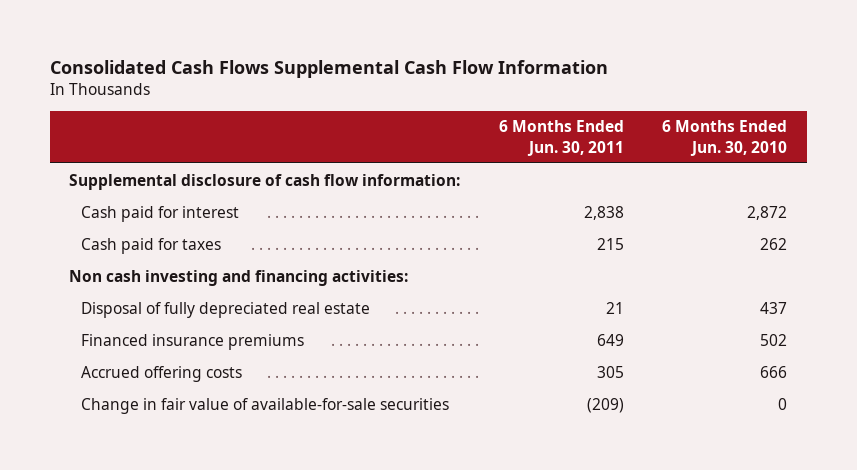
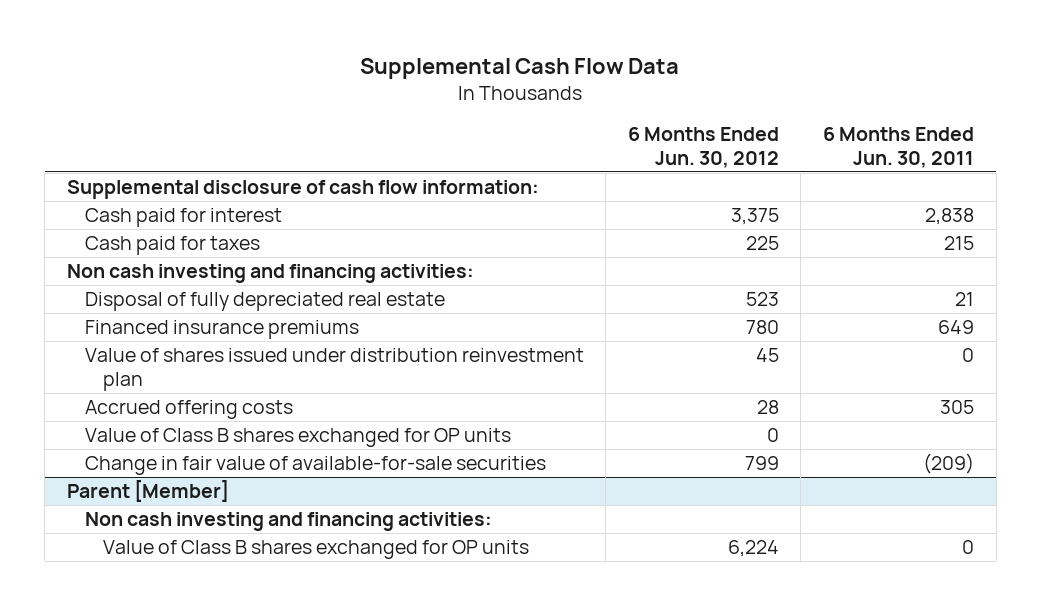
[49,60,608,79] Consolidated Cash Flows Supplemental Cash Flow Information -> [360,58,680,80] Supplemental Cash Flow Data
[662,120,788,156] 6 Months Ended Jun. 30, 2010 -> none
none -> [627,127,779,168] 6 Months Ended Jun. 30, 2012
none -> [84,348,584,391] Value of shares issued under distribution reinvestment plan
none -> [84,428,511,448] Value of Class B shares exchanged for OP units
none -> [66,480,229,503] Parent [Member]
none -> [84,512,492,532] Non cash investing and financing activities:
none -> [103,540,530,560] Value of Class B shares exchanged for OP units

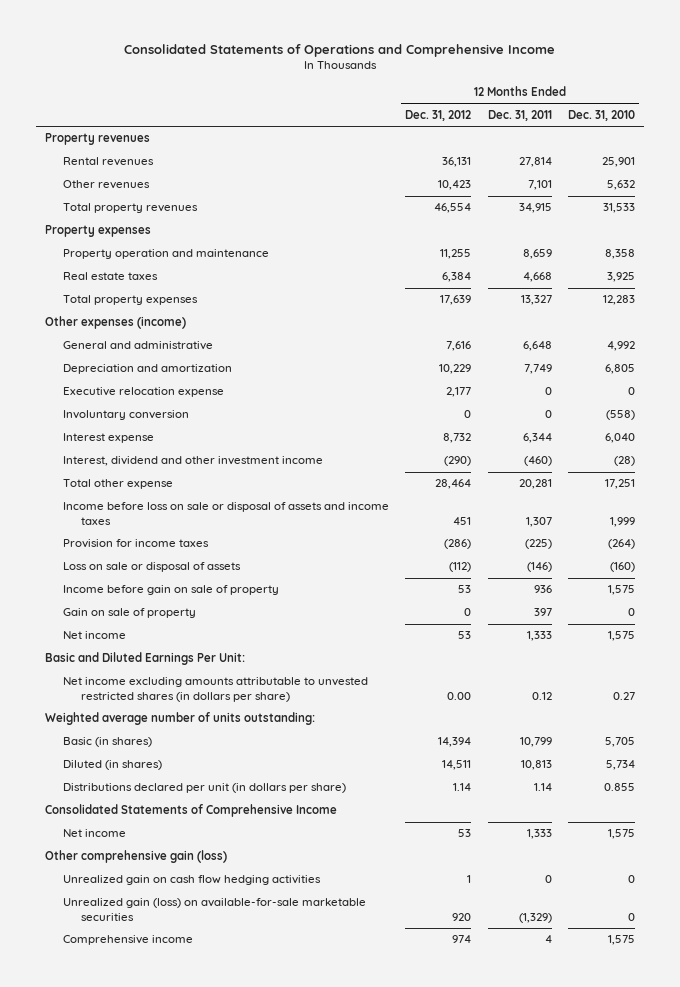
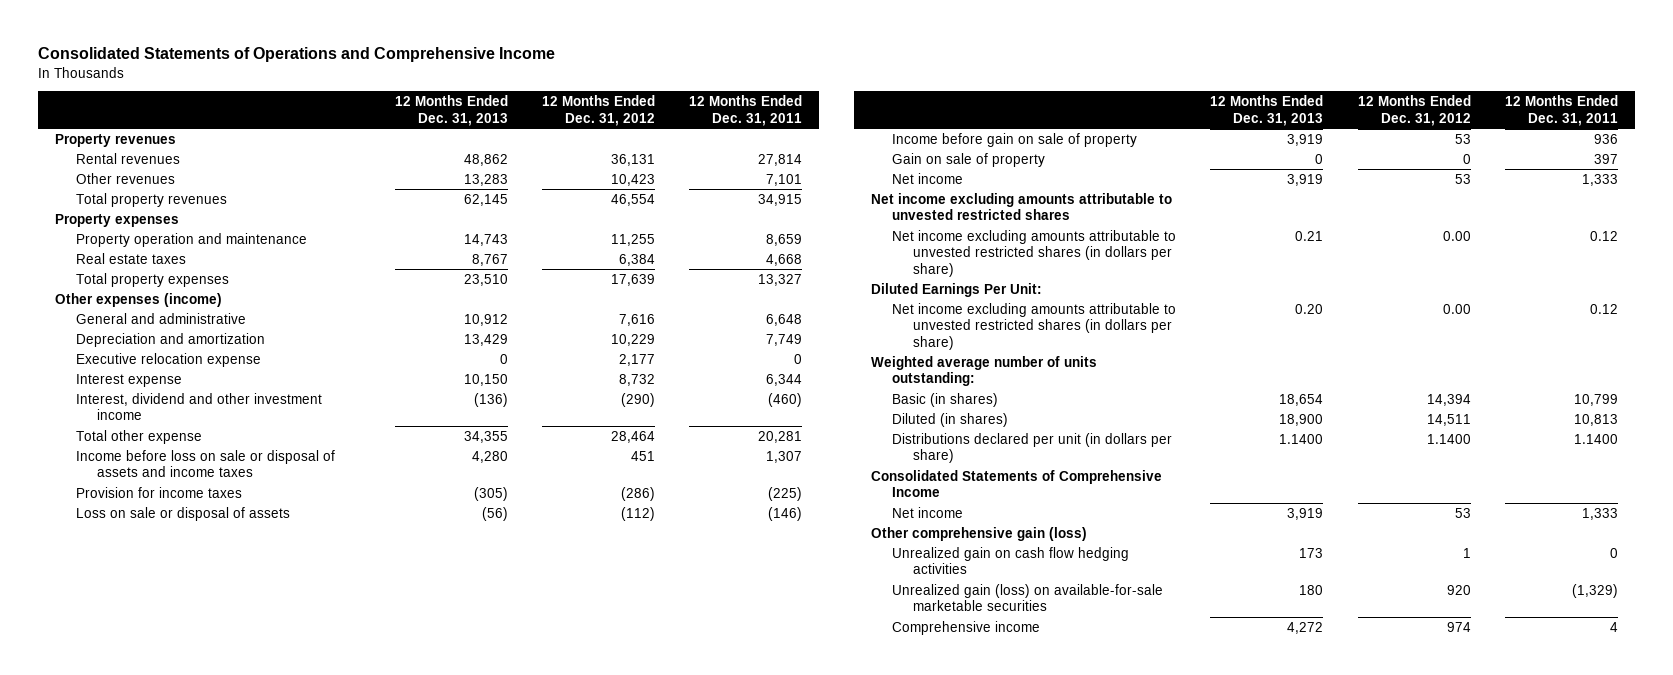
[568,109,636,121] Dec. 31, 2010 -> none
none -> [394,95,508,126] 12 Months Ended Dec. 31, 2013
[62,410,189,421] Involuntary conversion -> none
[44,652,245,666] Basic and Diluted Earnings Per Unit: -> none
none -> [870,192,1172,221] Net income excluding amounts attributable to unvested restricted shares
none -> [870,282,1042,297] Diluted Earnings Per Unit:
none -> [892,302,1177,350] Net income excluding amounts attributable to unvested restricted shares (in dollars per share)
[453,783,472,792] 1.14 -> [1426,433,1471,444] 1.1400
[533,783,552,792] 1.14 -> [1573,433,1618,444] 1.1400

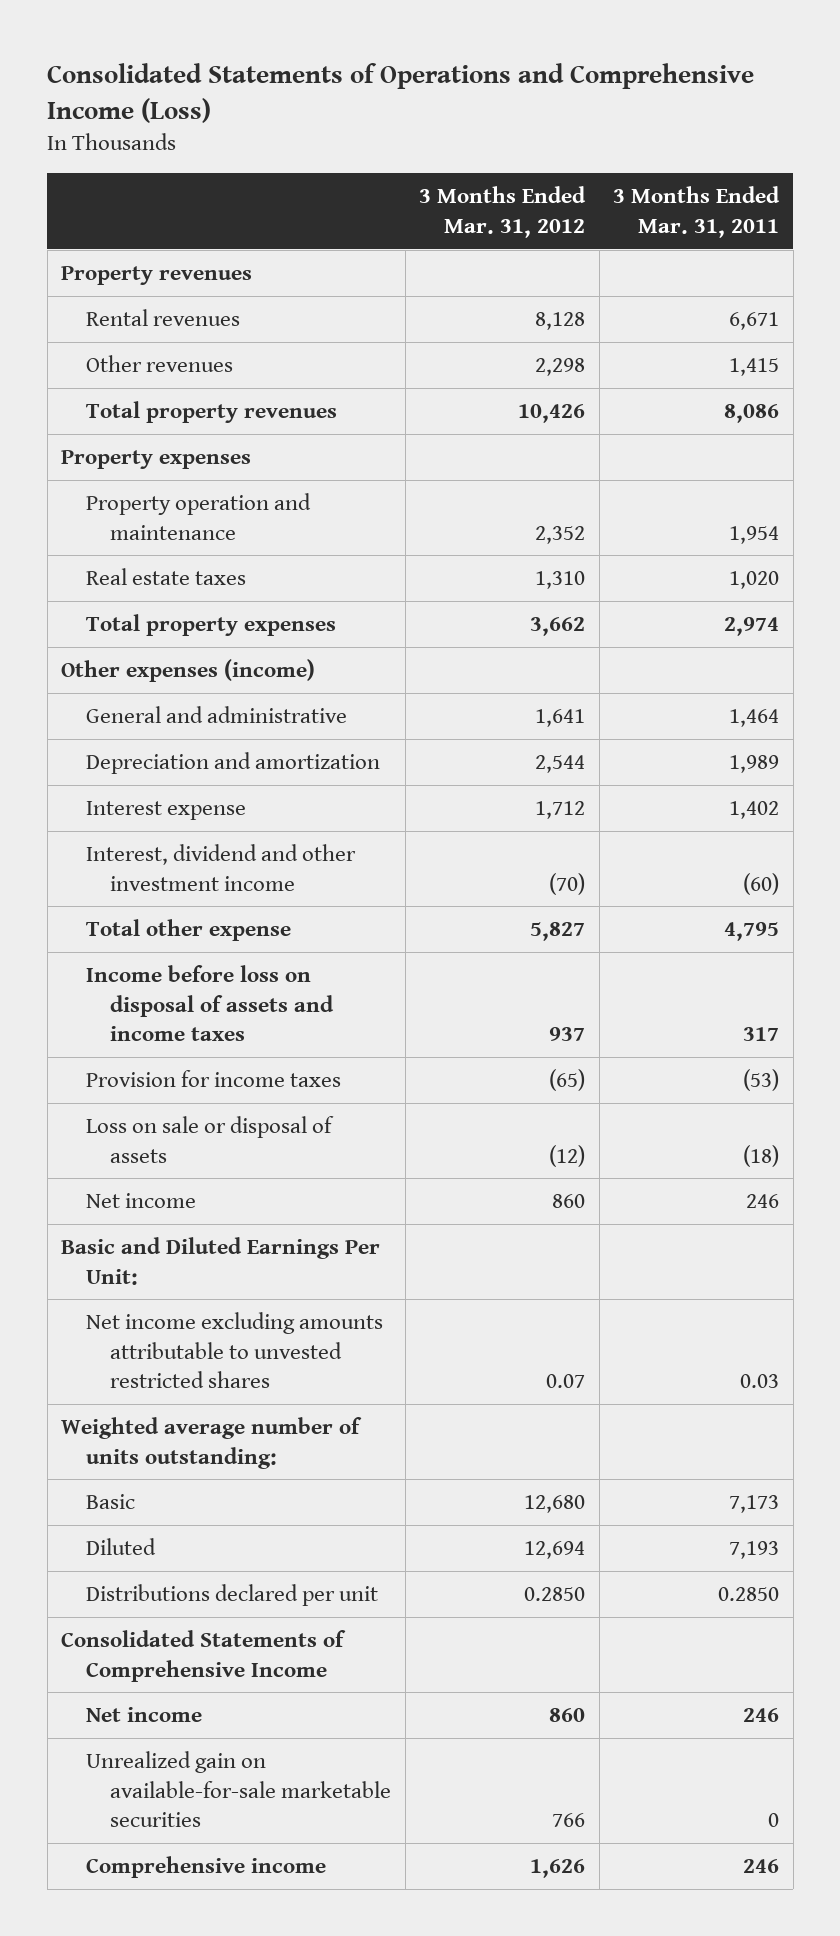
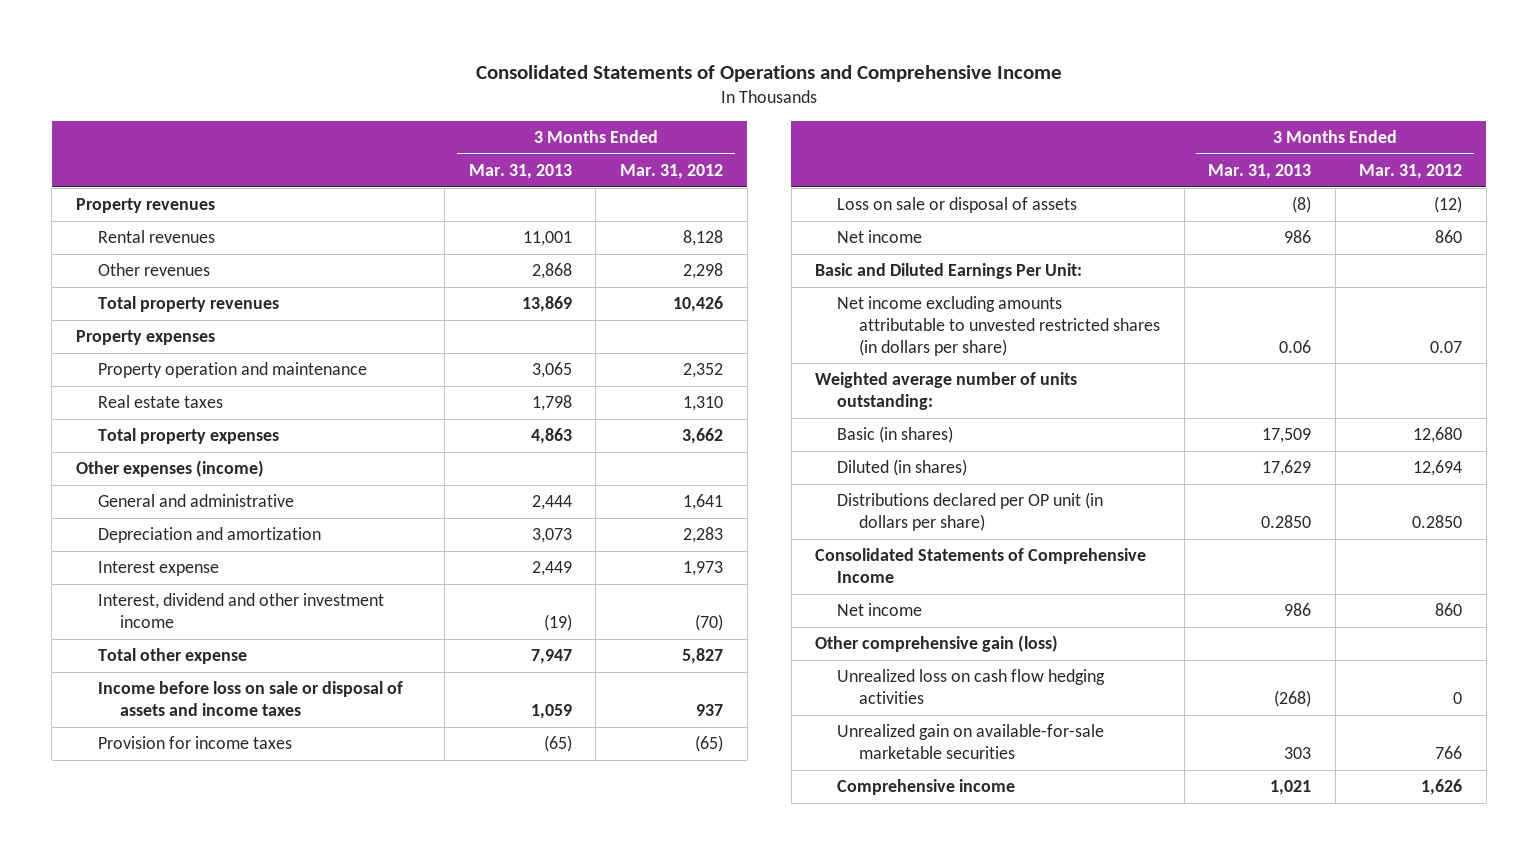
[47,63,755,123] Consolidated Statements of Operations and Comprehensive Income (Loss) -> [476,65,1063,83] Consolidated Statements of Operations and Comprehensive Income
[613,186,781,238] 3 Months Ended Mar. 31, 2011 -> none
none -> [468,164,572,180] Mar. 31, 2013
[535,755,586,774] 2,544 -> [683,527,724,544] 2,283
[535,801,586,820] 1,712 -> [683,561,724,577] 1,973
[85,965,334,1042] Income before loss on disposal of assets and income taxes -> [97,681,403,716] Income before loss on sale or disposal of assets and income taxes
[85,1312,383,1389] Net income excluding amounts attributable to unvested restricted shares -> [837,296,1161,356] Net income excluding amounts attributable to unvested restricted shares (in dollars per share)
[85,1494,135,1510] Basic -> [837,426,954,444] Basic (in shares)
[85,1538,156,1556] Diluted -> [837,459,968,477] Diluted (in shares)
[85,1584,378,1607] Distributions declared per unit -> [837,492,1104,531] Distributions declared per OP unit (in dollars per share)
none -> [815,635,1059,653] Other comprehensive gain (loss)
none -> [837,669,1106,704] Unrealized loss on cash flow hedging activities

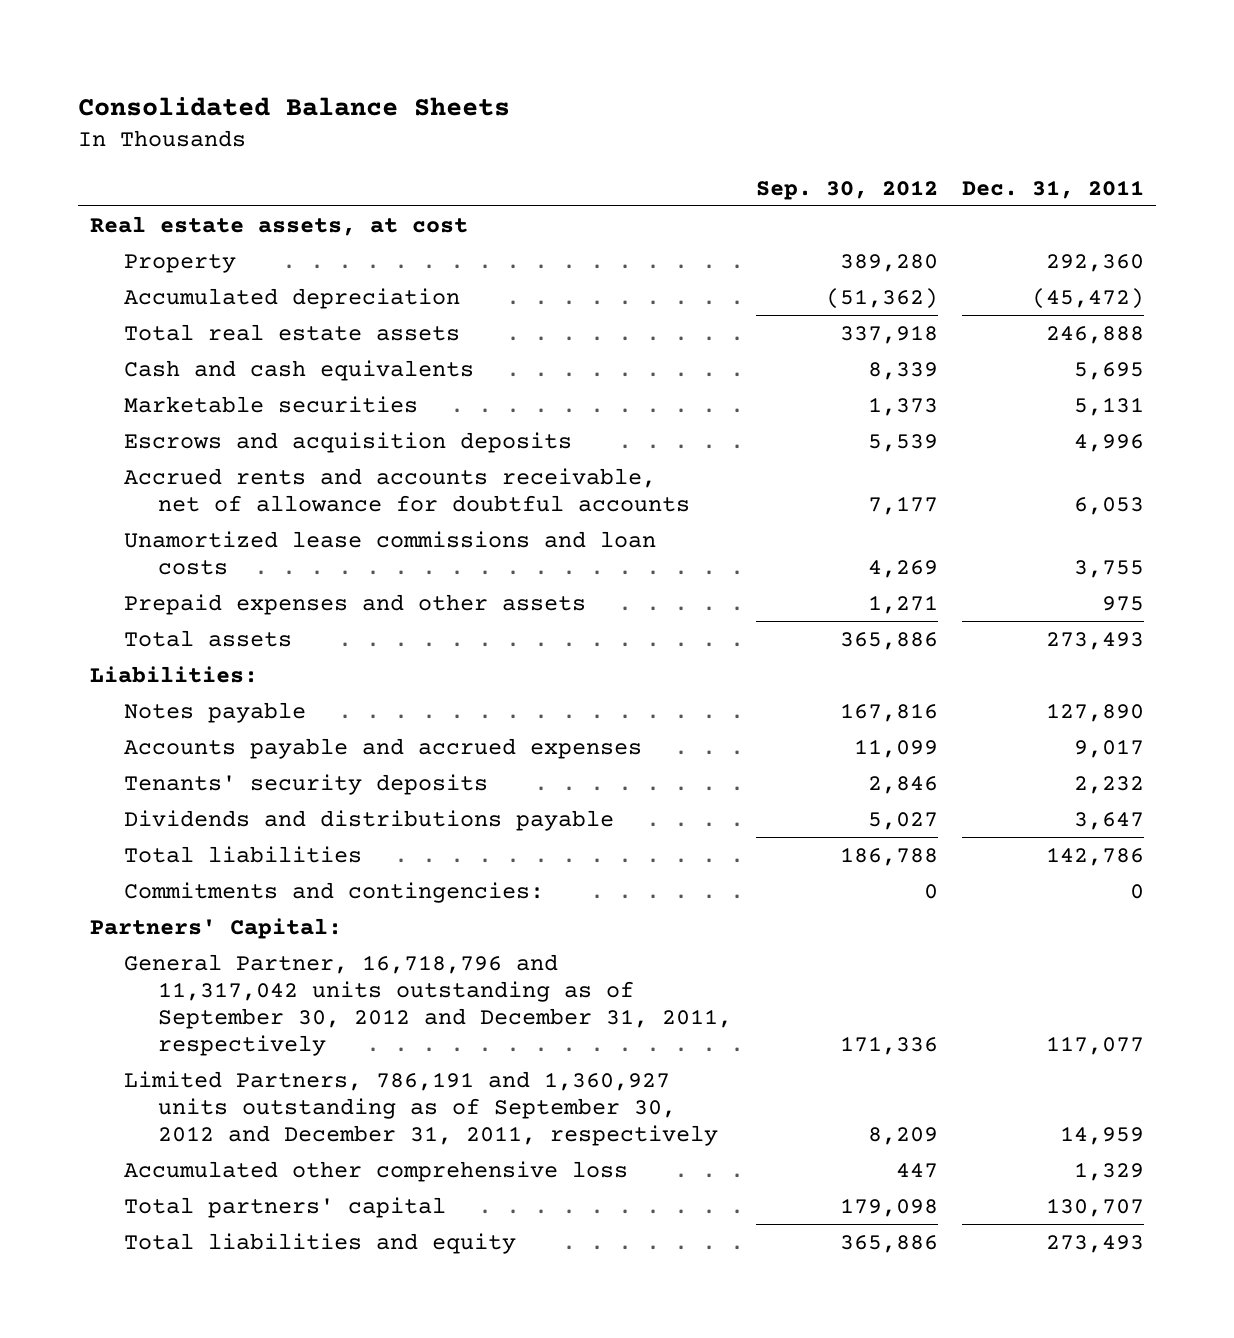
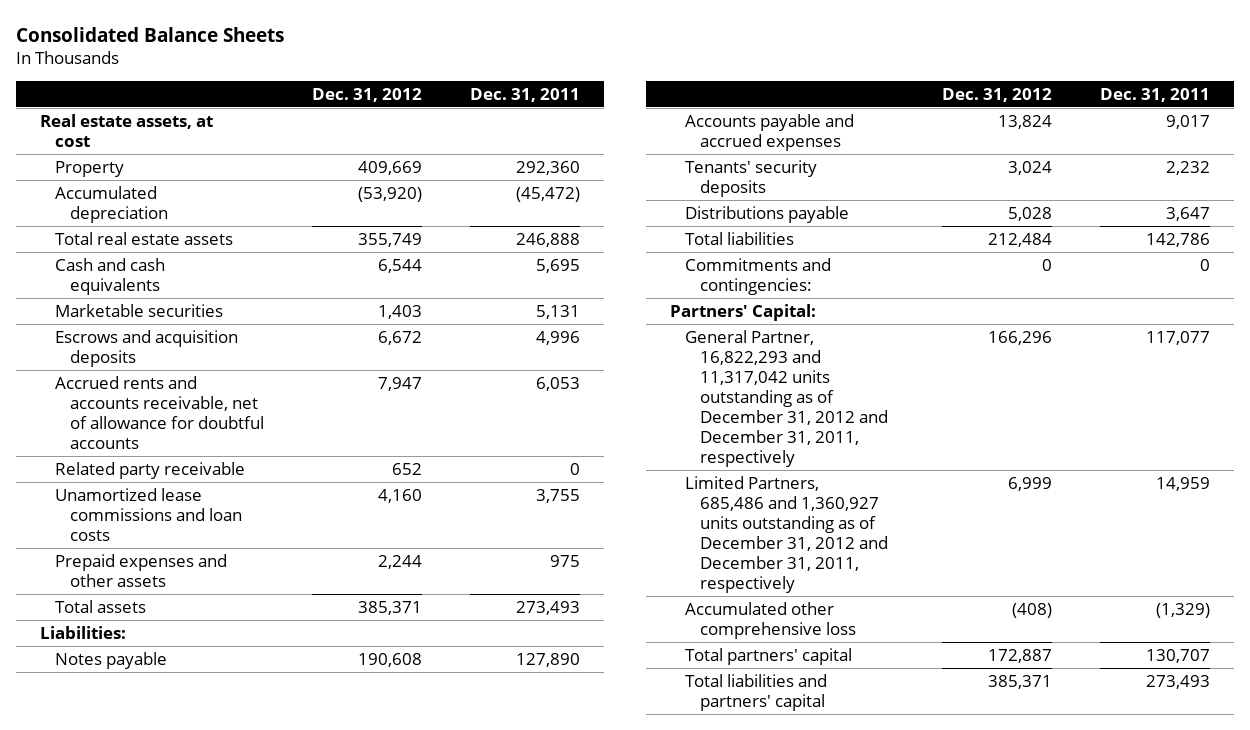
[755,179,938,200] Sep. 30, 2012 -> none
none -> [311,87,422,102] Dec. 31, 2012
none -> [54,461,245,479] Related party receivable
[124,809,615,831] Dividends and distributions payable -> [684,205,849,223] Distributions payable
[124,953,732,1057] General Partner, 16,718,796 and 11,317,042 units outstanding as of September 30, 2012 and December 31, 2011, respectively -> [684,329,888,468] General Partner, 16,822,293 and 11,317,042 units outstanding as of December 31, 2012 and December 31, 2011, respectively
[124,1070,718,1147] Limited Partners, 786,191 and 1,360,927 units outstanding as of September 30, 2012 and December 31, 2011, respectively -> [684,475,888,594] Limited Partners, 685,486 and 1,360,927 units outstanding as of December 31, 2012 and December 31, 2011, respectively
[1073,1161,1144,1181] 1,329 -> [1155,602,1210,618] (1,329)
[124,1232,517,1254] Total liabilities and equity -> [684,673,827,711] Total liabilities and partners' capital

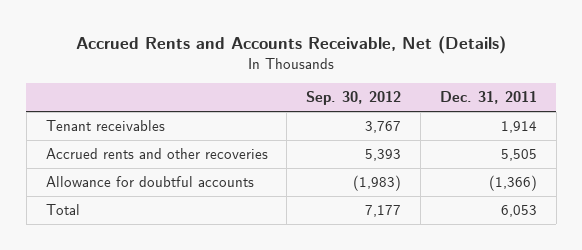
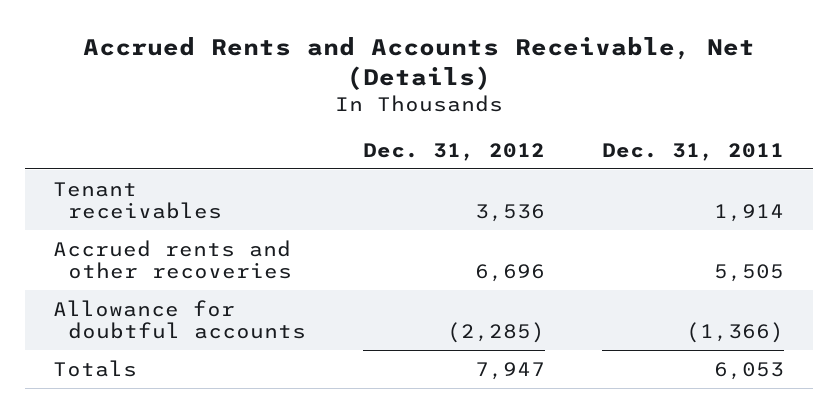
[306,91,402,106] Sep. 30, 2012 -> none
none -> [362,142,545,161] Dec. 31, 2012
[45,204,80,216] Total -> [53,359,138,377] Totals

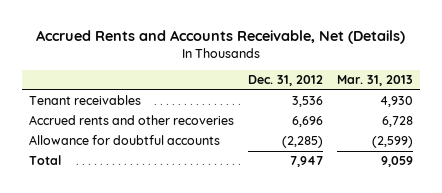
[601,142,784,161] Dec. 31, 2011 -> none
none -> [337,75,414,87] Mar. 31, 2013
[53,359,138,377] Totals -> [28,155,61,166] Total

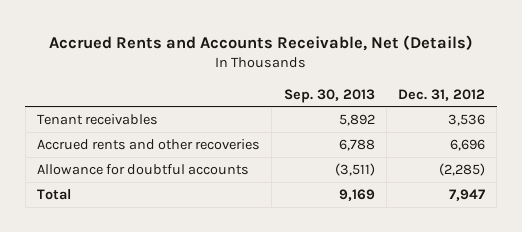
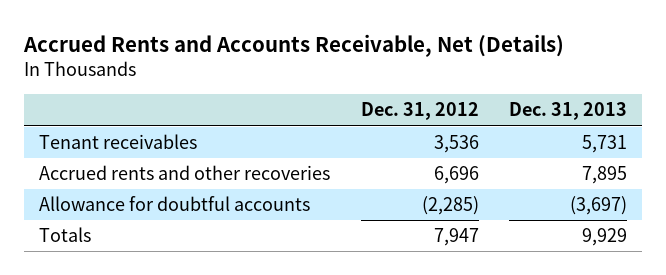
[283,88,375,103] Sep. 30, 2013 -> none
none -> [508,102,627,121] Dec. 31, 2013
[37,188,72,200] Total -> [39,227,92,243] Totals

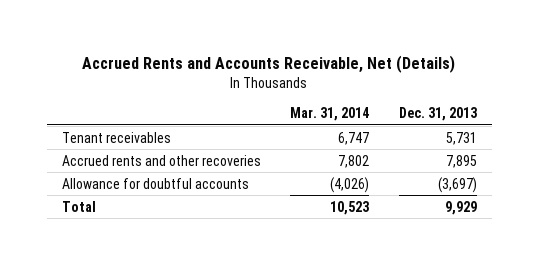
[360,102,479,121] Dec. 31, 2012 -> none
none -> [290,107,370,122] Mar. 31, 2014
[39,227,92,243] Totals -> [61,200,96,212] Total

